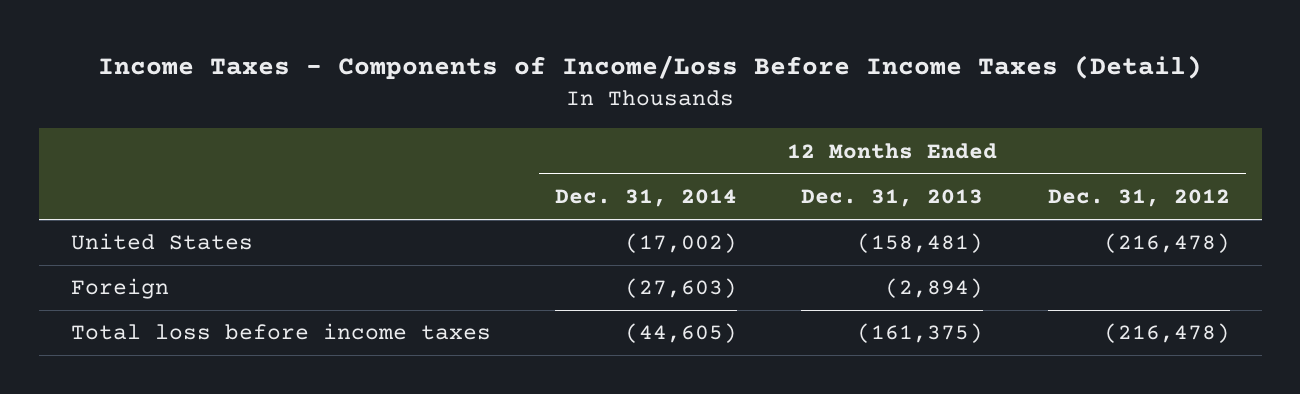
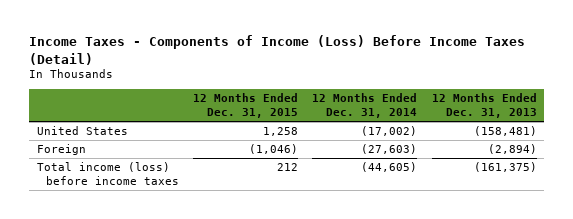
[98,55,1203,81] Income Taxes - Components of Income/Loss Before Income Taxes (Detail) -> [29,35,526,65] Income Taxes - Components of Income (Loss) Before Income Taxes (Detail)
[1047,189,1230,208] Dec. 31, 2012 -> none
none -> [192,93,298,119] 12 Months Ended Dec. 31, 2015
[70,323,491,341] Total loss before income taxes -> [36,162,179,185] Total income (loss) before income taxes

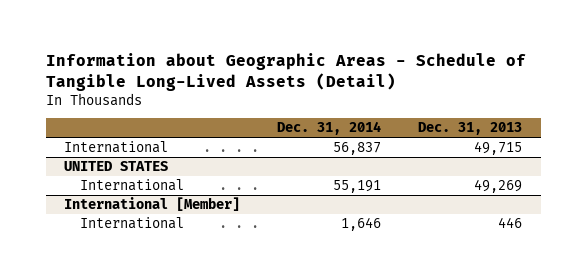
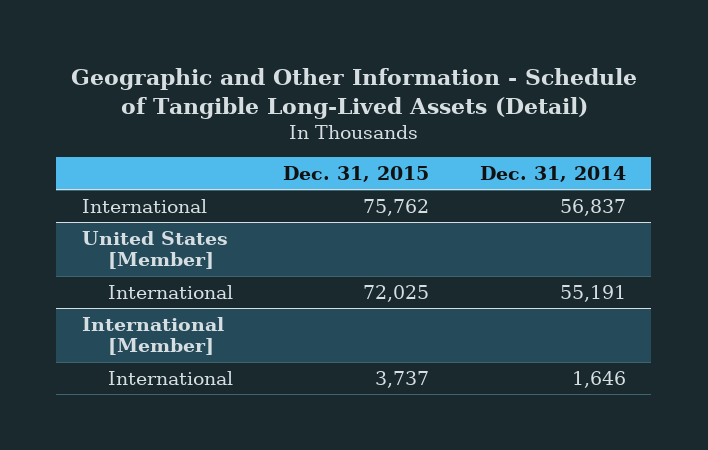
[45,53,526,92] Information about Geographic Areas - Schedule of Tangible Long-Lived Assets (Detail) -> [70,67,637,119] Geographic and Other Information - Schedule of Tangible Long-Lived Assets (Detail)
[418,122,523,136] Dec. 31, 2013 -> none
none -> [283,165,430,182] Dec. 31, 2015
[64,161,169,172] UNITED STATES -> [81,230,228,270] United States [Member]

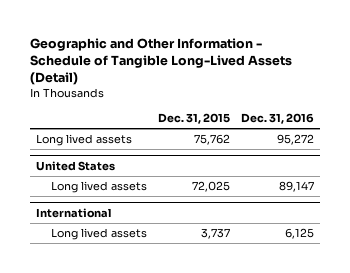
[480,165,627,182] Dec. 31, 2014 -> none
none -> [241,113,315,125] Dec. 31, 2016
[81,198,207,213] International -> [36,134,133,147] Long lived assets
[81,230,228,270] United States [Member] -> [36,160,116,171] United States
[107,284,233,299] International -> [50,181,147,194] Long lived assets
[81,316,224,356] International [Member] -> [36,207,112,218] International
[107,370,233,385] International -> [50,228,147,241] Long lived assets

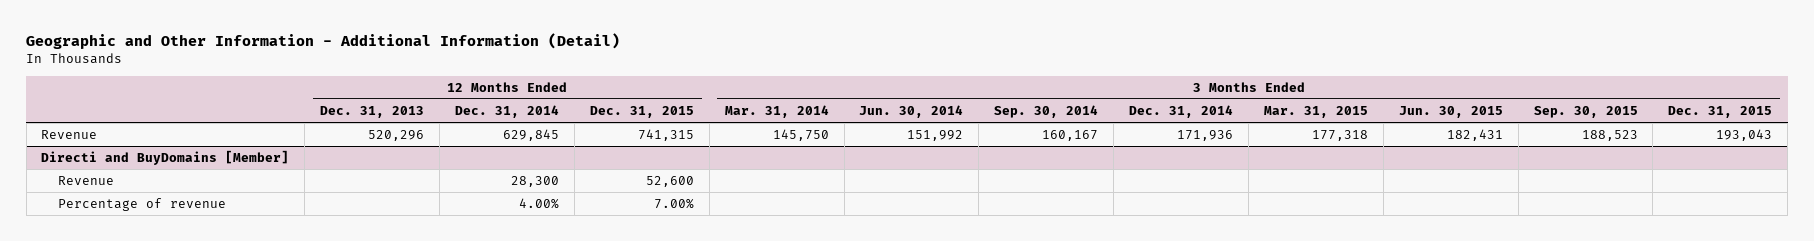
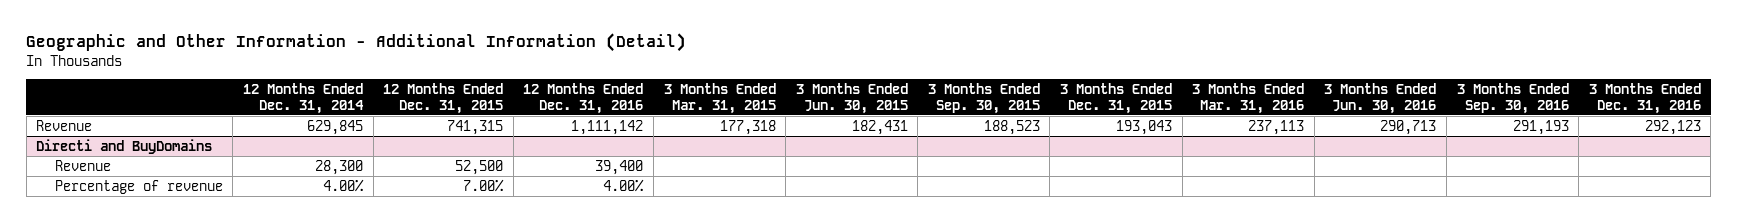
[320,106,425,119] Dec. 31, 2013 -> none
[724,105,829,119] Mar. 31, 2014 -> none
[859,105,964,119] Jun. 30, 2014 -> none
[994,105,1099,119] Sep. 30, 2014 -> none
[1129,105,1234,119] Dec. 31, 2014 -> none
none -> [523,82,644,114] 12 Months Ended Dec. 31, 2016
none -> [1192,82,1305,114] 3 Months Ended Mar. 31, 2016
none -> [1324,82,1437,114] 3 Months Ended Jun. 30, 2016
none -> [1456,82,1569,114] 3 Months Ended Sep. 30, 2016
none -> [1588,82,1701,114] 3 Months Ended Dec. 31, 2016
[41,150,290,166] Directi and BuyDomains [Member] -> [36,138,213,154] Directi and BuyDomains
[645,176,694,188] 52,600 -> [455,159,504,175] 52,500

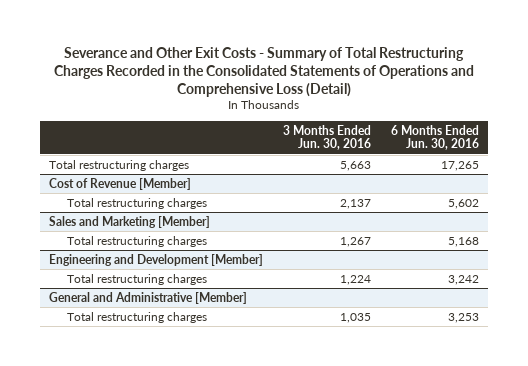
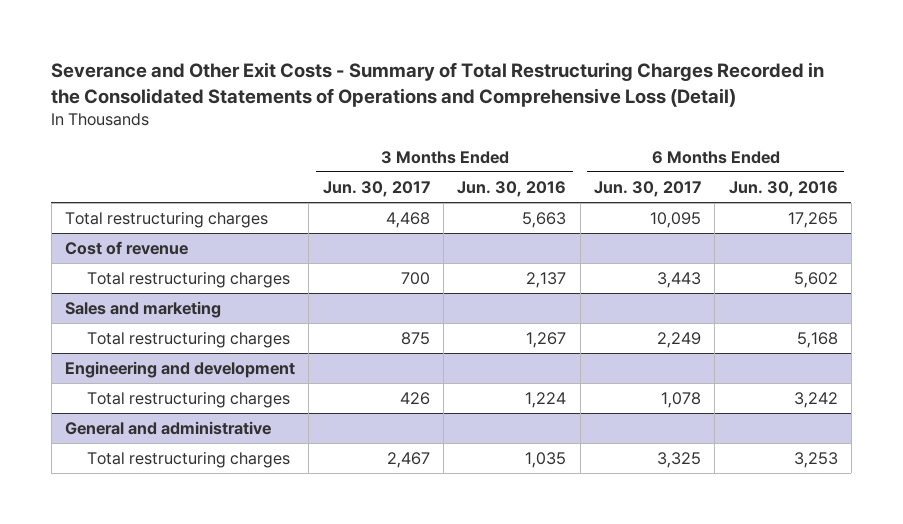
none -> [322,180,430,197] Jun. 30, 2017
none -> [593,180,701,197] Jun. 30, 2017
[49,177,192,190] Cost of Revenue [Member] -> [65,241,189,256] Cost of revenue
[49,215,211,228] Sales and Marketing [Member] -> [65,301,222,319] Sales and marketing
[49,253,264,266] Engineering and Development [Member] -> [65,361,296,379] Engineering and development
[49,291,248,304] General and Administrative [Member] -> [65,421,272,436] General and administrative

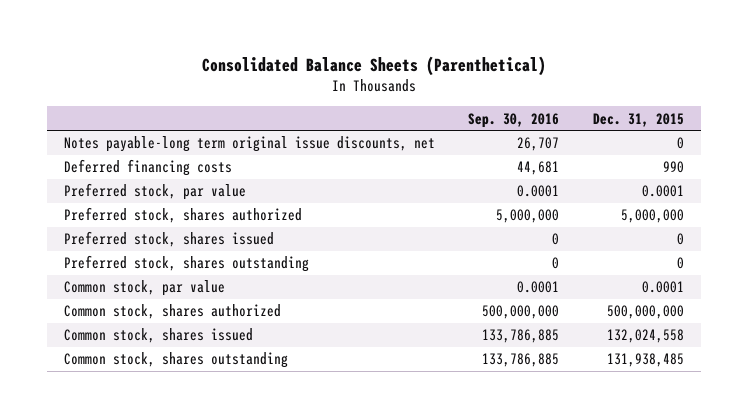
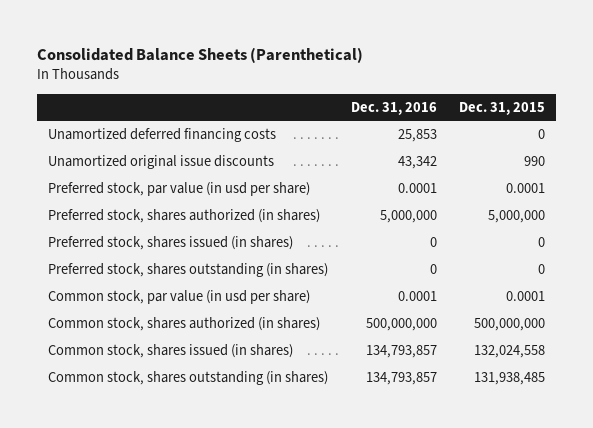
[468,112,560,128] Sep. 30, 2016 -> none
none -> [350,101,437,115] Dec. 31, 2016
[63,136,435,153] Notes payable-long term original issue discounts, net -> none
none -> [48,128,277,143] Unamortized deferred financing costs
[63,159,232,177] Deferred financing costs -> [48,155,275,170] Unamortized original issue discounts
[63,183,246,201] Preferred stock, par value -> [48,182,311,197] Preferred stock, par value (in usd per share)
[63,207,302,224] Preferred stock, shares authorized -> [48,209,321,224] Preferred stock, shares authorized (in shares)
[63,231,274,248] Preferred stock, shares issued -> [48,236,294,251] Preferred stock, shares issued (in shares)
[63,255,309,273] Preferred stock, shares outstanding -> [48,263,329,278] Preferred stock, shares outstanding (in shares)
[63,280,225,297] Common stock, par value -> [48,290,311,305] Common stock, par value (in usd per share)
[63,304,281,320] Common stock, shares authorized -> [48,317,321,332] Common stock, shares authorized (in shares)
[63,328,253,344] Common stock, shares issued -> [48,344,294,359] Common stock, shares issued (in shares)
[63,352,288,369] Common stock, shares outstanding -> [48,371,329,386] Common stock, shares outstanding (in shares)

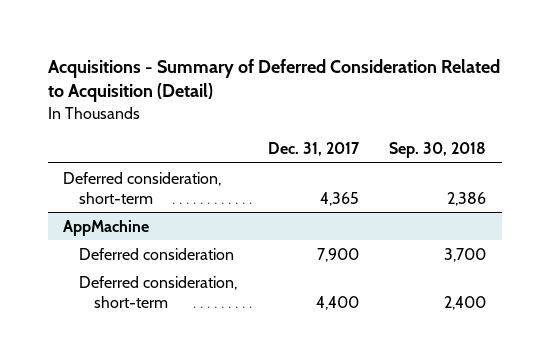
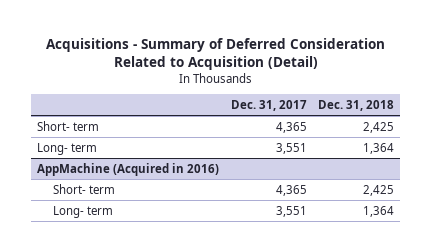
[389,142,487,159] Sep. 30, 2018 -> none
none -> [318,99,395,111] Dec. 31, 2018
[78,247,234,260] Deferred consideration -> none
[63,171,222,204] Deferred consideration, short-term -> [36,120,99,131] Short- term
none -> [36,142,97,155] Long- term
[63,219,150,236] AppMachine -> [36,162,219,176] AppMachine (Acquired in 2016)
[78,275,237,308] Deferred consideration, short-term -> [52,183,115,194] Short- term
[315,295,359,310] 4,400 -> [275,184,307,196] 4,365
none -> [52,205,113,218] Long- term

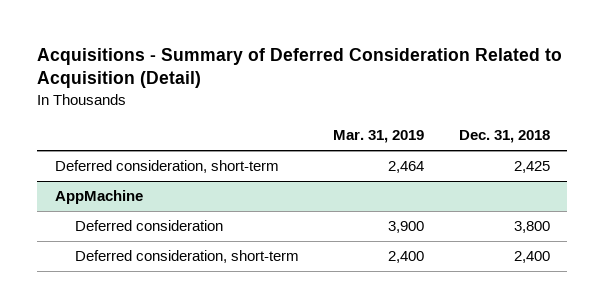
[230,99,307,111] Dec. 31, 2017 -> none
none -> [333,130,425,144] Mar. 31, 2019
[36,142,97,155] Long- term -> none
[52,205,113,218] Long- term -> none
[36,120,99,131] Short- term -> [54,160,279,174] Deferred consideration, short-term
[36,162,219,176] AppMachine (Acquired in 2016) -> [54,190,143,205] AppMachine
none -> [74,220,223,232] Deferred consideration
[52,183,115,194] Short- term -> [74,250,299,264] Deferred consideration, short-term
[363,184,395,196] 2,425 -> [514,251,551,264] 2,400

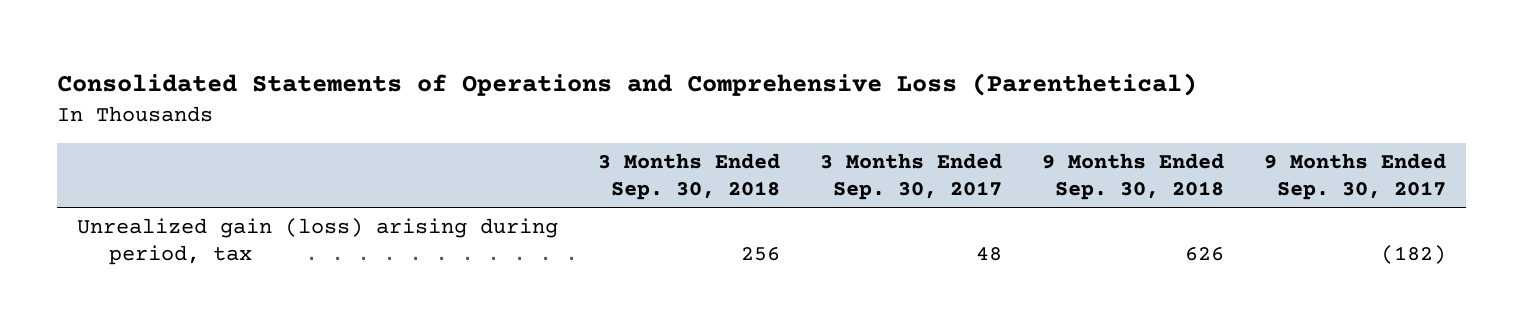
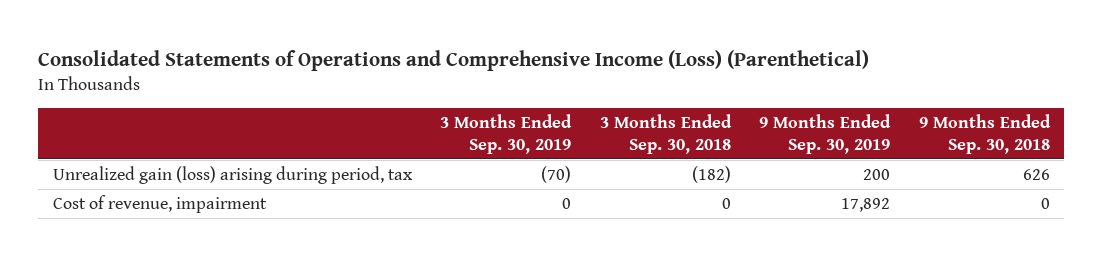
[57,73,1198,97] Consolidated Statements of Operations and Comprehensive Loss (Parenthetical) -> [38,50,870,72] Consolidated Statements of Operations and Comprehensive Income (Loss) (Parenthetical)
[820,153,1003,201] 3 Months Ended Sep. 30, 2017 -> none
[1264,153,1447,201] 9 Months Ended Sep. 30, 2017 -> none
none -> [440,114,573,154] 3 Months Ended Sep. 30, 2019
none -> [759,114,892,154] 9 Months Ended Sep. 30, 2019
[741,246,781,261] 256 -> [691,165,731,183] (182)
none -> [52,194,267,213] Cost of revenue, impairment

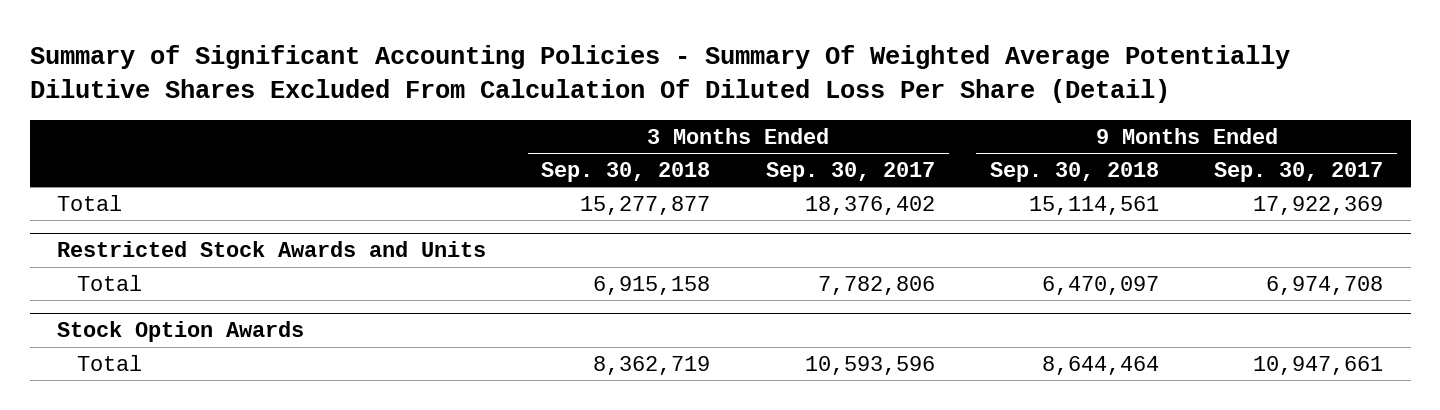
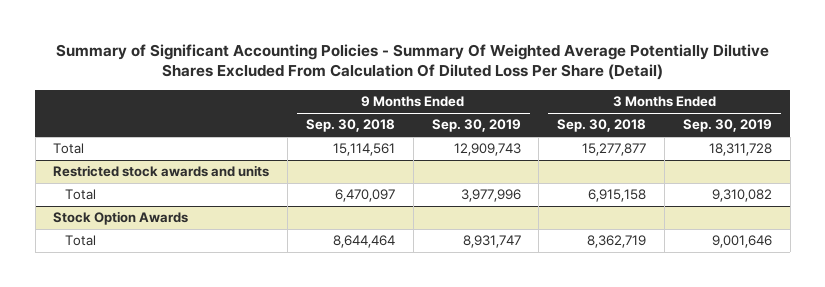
[765,162,935,183] Sep. 30, 2017 -> none
[1214,162,1384,183] Sep. 30, 2017 -> none
none -> [431,119,521,133] Sep. 30, 2019
none -> [682,119,772,133] Sep. 30, 2019
[57,241,487,258] Restricted Stock Awards and Units -> [53,165,270,178] Restricted stock awards and units

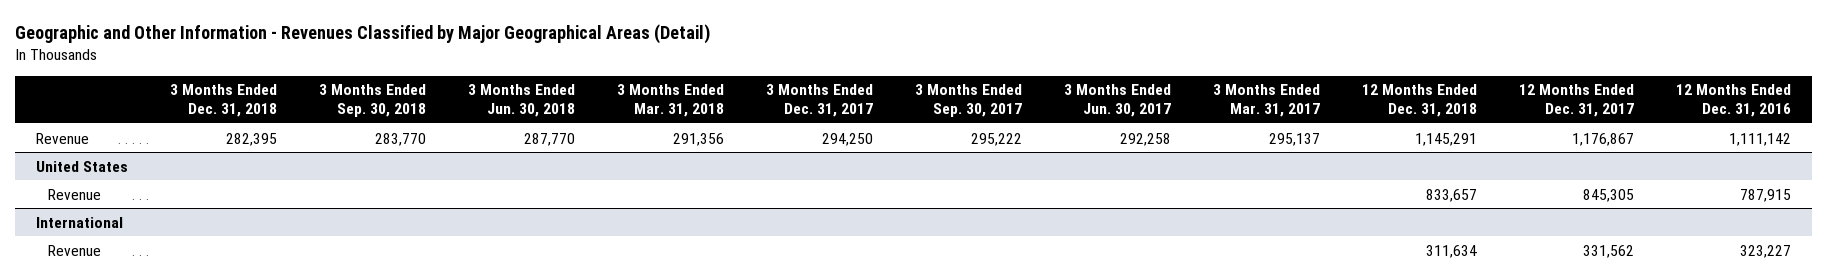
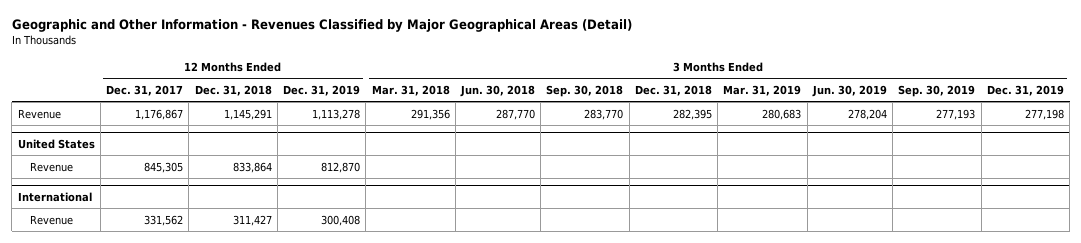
[765,84,873,118] 3 Months Ended Dec. 31, 2017 -> none
[914,84,1022,118] 3 Months Ended Sep. 30, 2017 -> none
[1063,84,1171,118] 3 Months Ended Jun. 30, 2017 -> none
[1212,84,1320,118] 3 Months Ended Mar. 31, 2017 -> none
[1675,84,1791,118] 12 Months Ended Dec. 31, 2016 -> none
none -> [283,85,361,97] Dec. 31, 2019
none -> [723,85,802,97] Mar. 31, 2019
none -> [811,85,887,98] Jun. 30, 2019
none -> [898,85,976,98] Sep. 30, 2019
none -> [986,85,1064,97] Dec. 31, 2019
[1425,188,1477,202] 833,657 -> [232,161,272,173] 833,864
[1425,244,1477,258] 311,634 -> [232,214,272,226] 311,427

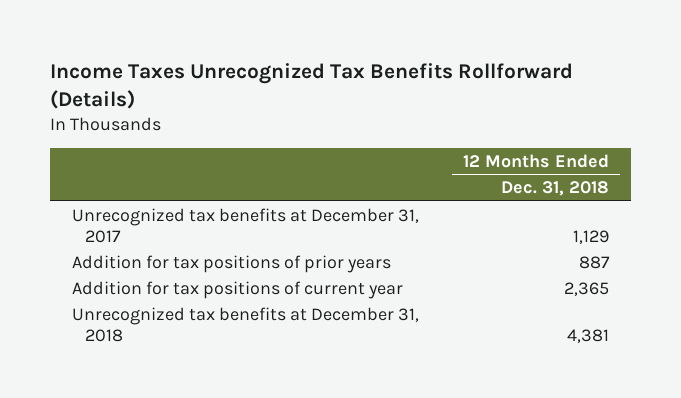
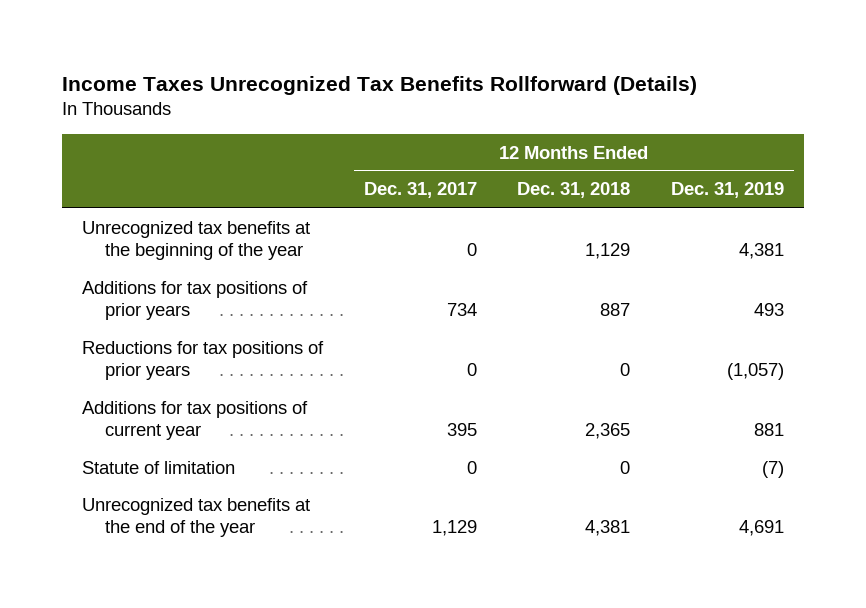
none -> [363,182,477,199] Dec. 31, 2017
none -> [671,182,785,199] Dec. 31, 2019
[72,207,420,244] Unrecognized tax benefits at December 31, 2017 -> [82,220,311,261] Unrecognized tax benefits at the beginning of the year
[72,254,392,273] Addition for tax positions of prior years -> [82,280,309,321] Additions for tax positions of prior years
none -> [82,340,325,381] Reductions for tax positions of prior years
[72,280,404,299] Addition for tax positions of current year -> [82,400,309,441] Additions for tax positions of current year
none -> [82,460,236,474] Statute of limitation
[72,306,420,343] Unrecognized tax benefits at December 31, 2018 -> [82,497,311,538] Unrecognized tax benefits at the end of the year

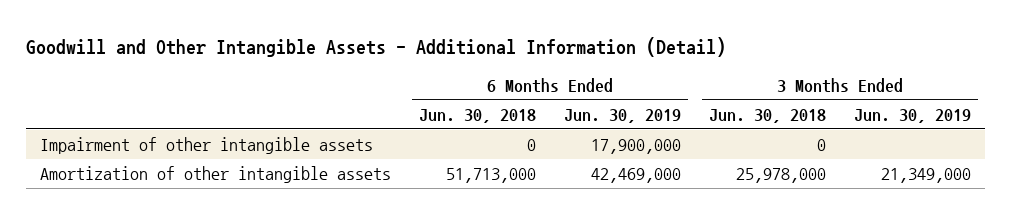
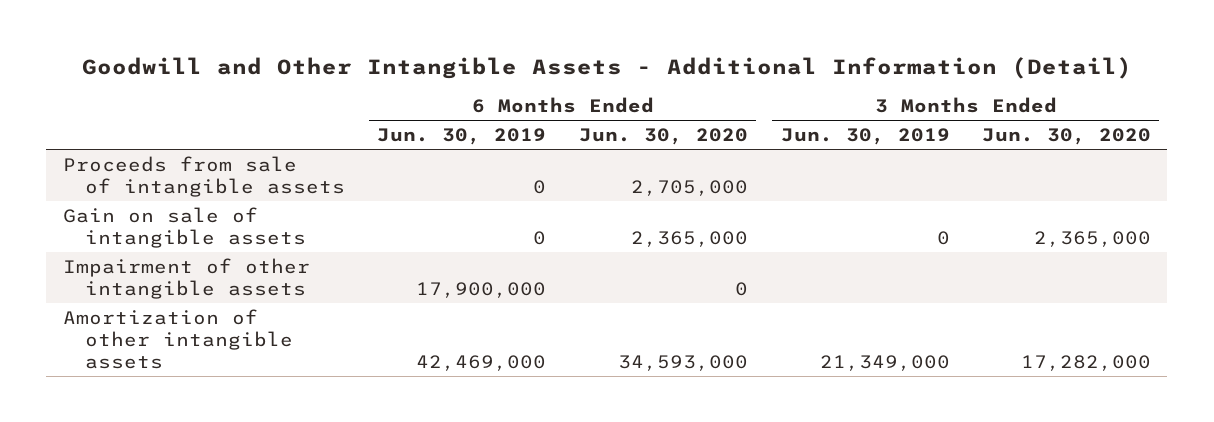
[419,108,537,123] Jun. 30, 2018 -> none
[708,108,826,123] Jun. 30, 2018 -> none
none -> [579,128,749,146] Jun. 30, 2020
none -> [982,128,1152,146] Jun. 30, 2020
none -> [62,155,345,197] Proceeds from sale of intangible assets
none -> [62,206,306,248] Gain on sale of intangible assets

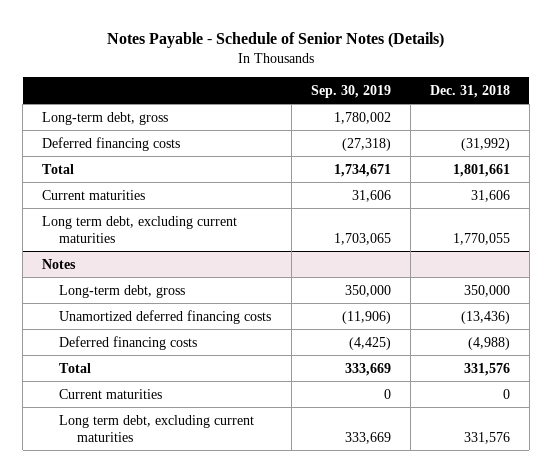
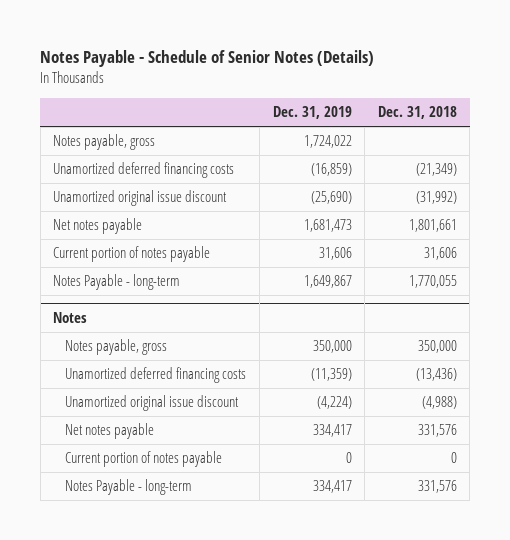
[310,84,391,98] Sep. 30, 2019 -> none
none -> [272,106,352,120] Dec. 31, 2019
[42,111,169,125] Long-term debt, gross -> [53,134,156,151] Notes payable, gross
none -> [53,162,235,179] Unamortized deferred financing costs
[42,136,181,151] Deferred financing costs -> [53,190,228,207] Unamortized original issue discount
[42,163,75,174] Total -> [53,218,143,235] Net notes payable
[42,189,146,200] Current maturities -> [53,246,211,263] Current portion of notes payable
[42,215,238,243] Long term debt, excluding current maturities -> [53,274,181,291] Notes Payable - long-term
[59,284,186,298] Long-term debt, gross -> [65,339,168,356] Notes payable, gross
[59,335,198,350] Deferred financing costs -> [65,395,240,412] Unamortized original issue discount
[59,362,92,373] Total -> [65,423,155,440] Net notes payable
[59,388,163,399] Current maturities -> [65,451,223,468] Current portion of notes payable
[59,414,255,442] Long term debt, excluding current maturities -> [65,479,193,496] Notes Payable - long-term

